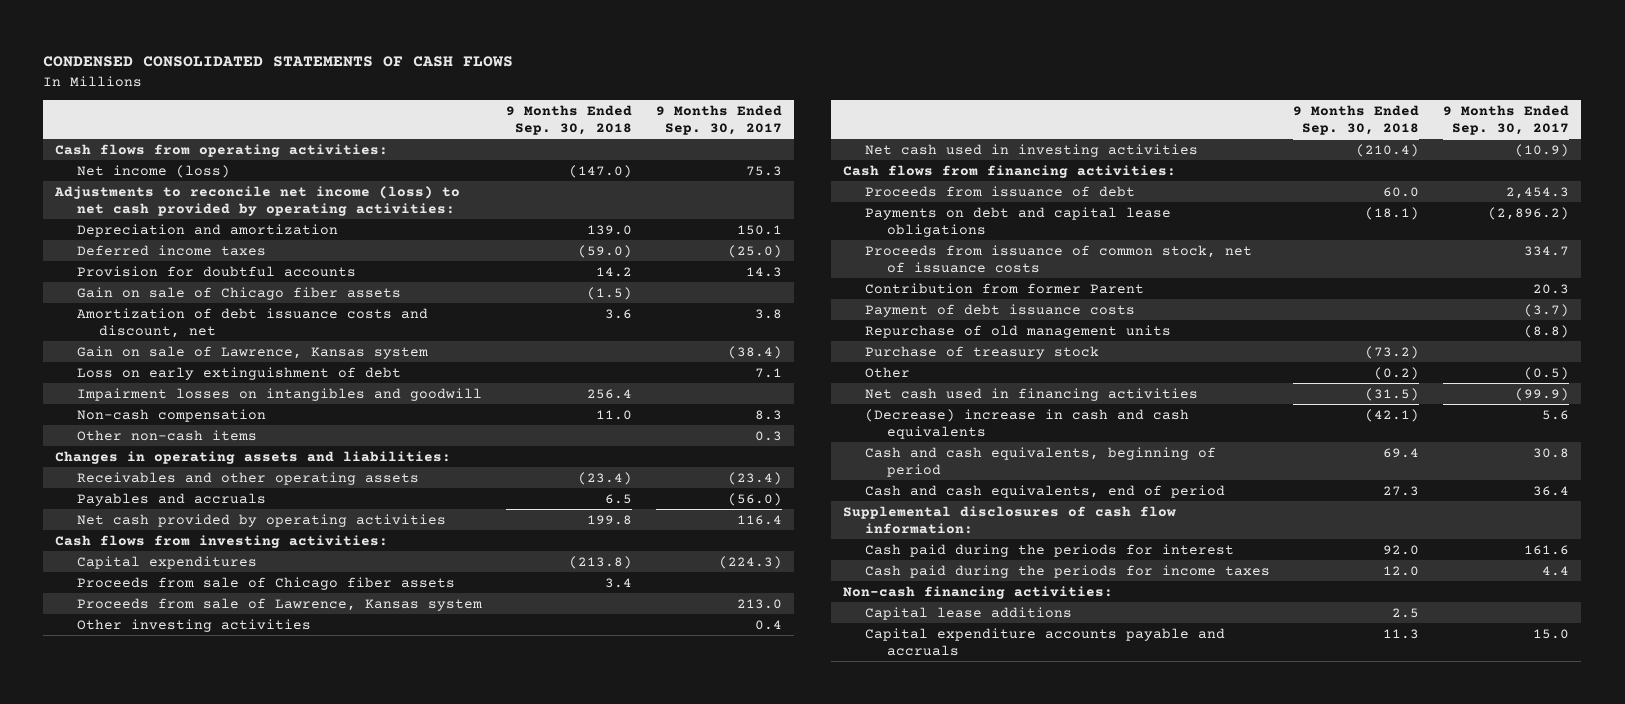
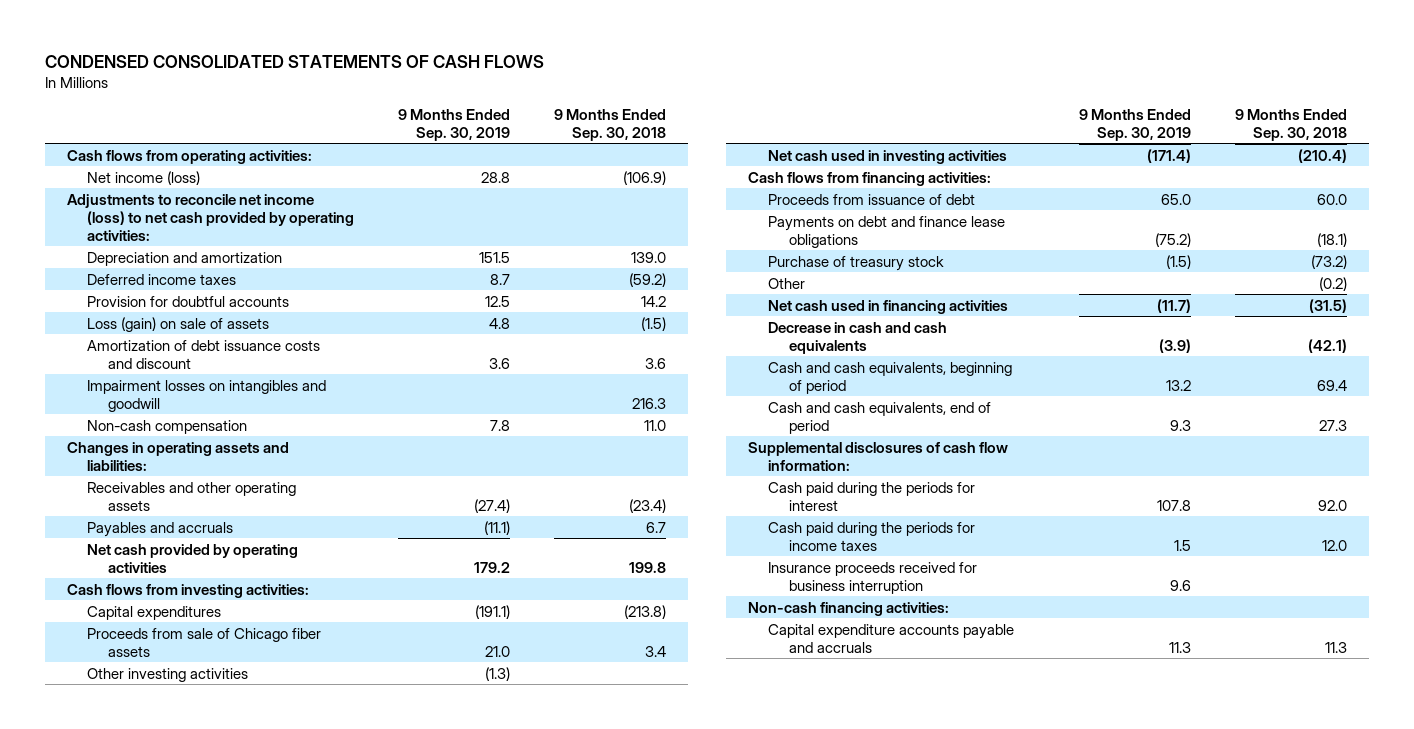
[656,104,783,135] 9 Months Ended Sep. 30, 2017 -> none
none -> [398,108,511,141] 9 Months Ended Sep. 30, 2019
[569,164,633,178] (147.0) -> [623,170,667,185] (106.9)
[578,244,633,258] (59.0) -> [629,272,667,287] (59.2)
[77,345,429,359] Gain on sale of Lawrence, Kansas system -> none
[77,366,402,380] Loss on early extinguishment of debt -> none
[77,286,402,300] Gain on sale of Chicago fiber assets -> [87,316,270,332] Loss (gain) on sale of assets
[77,307,429,338] Amortization of debt issuance costs and discount, net -> [87,339,321,369] Amortization of debt issuance costs and discount
[587,388,633,399] 256.4 -> [632,397,667,409] 216.3
[77,429,258,441] Other non-cash items -> none
[605,493,633,504] 6.5 -> [646,521,667,533] 6.7
[77,597,483,611] Proceeds from sale of Lawrence, Kansas system -> none
[864,244,1252,273] Proceeds from issuance of common stock, net of issuance costs -> none
[864,282,1144,294] Contribution from former Parent -> none
[864,303,1135,317] Payment of debt issuance costs -> none
[864,324,1171,338] Repurchase of old management units -> none
[864,206,1171,237] Payments on debt and capital lease obligations -> [768,215,1006,248] Payments on debt and finance lease obligations
[864,408,1189,439] (Decrease) increase in cash and cash equivalents -> [768,321,948,354] Decrease in cash and cash equivalents
none -> [768,561,978,594] Insurance proceeds received for business interruption
[864,606,1072,620] Capital lease additions -> none

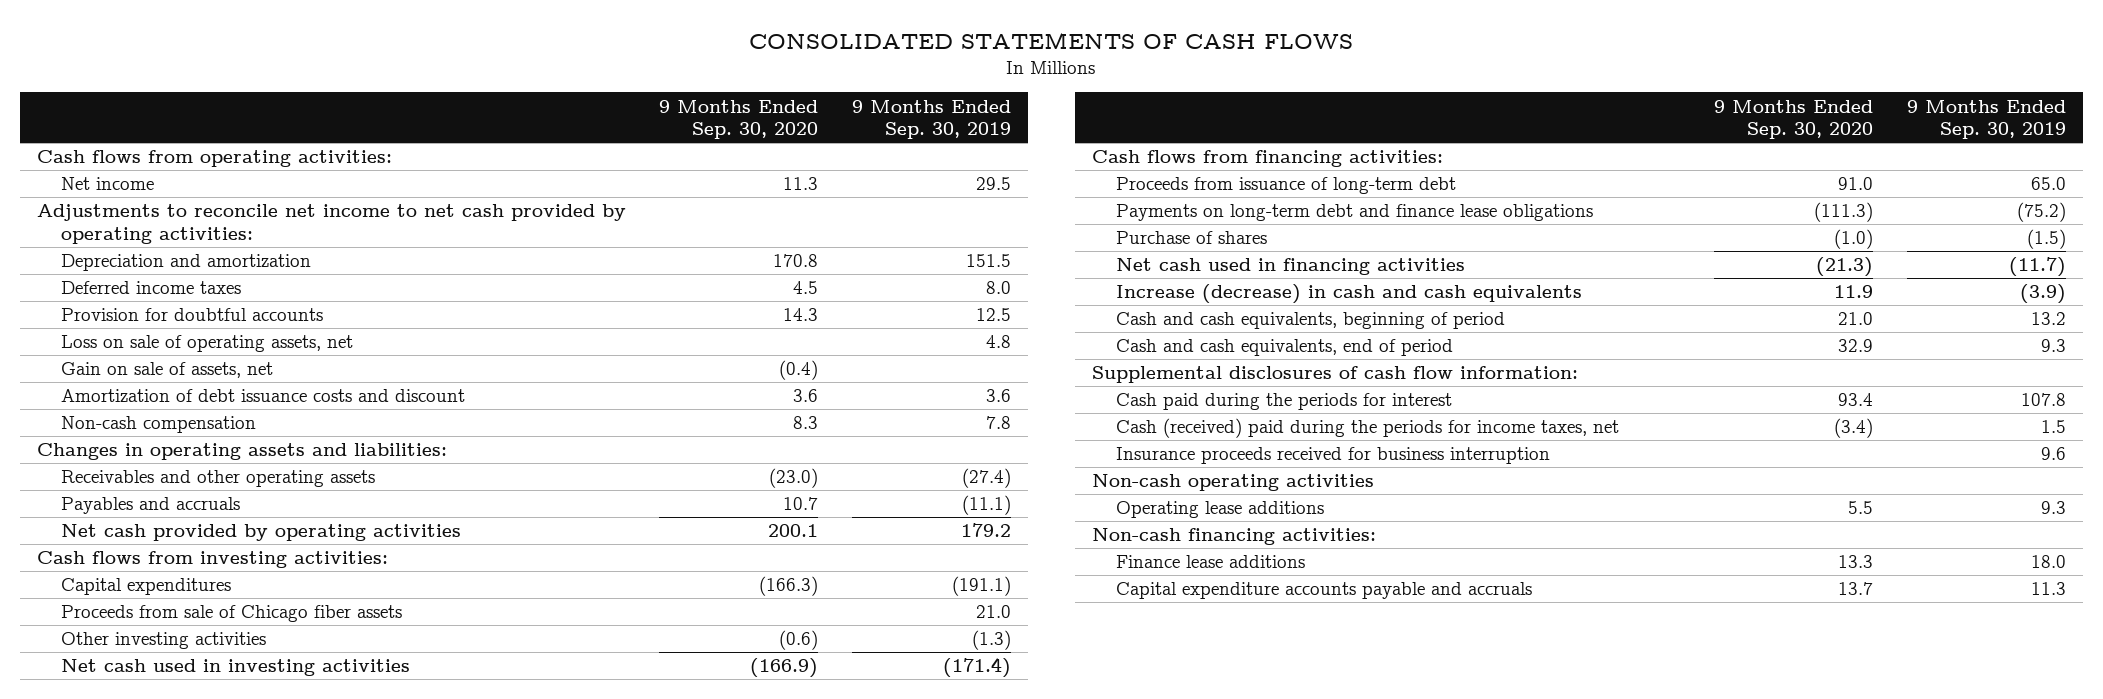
[44,54,544,68] CONDENSED CONSOLIDATED STATEMENTS OF CASH FLOWS -> [749,31,1354,49] CONSOLIDATED STATEMENTS OF CASH FLOWS
[554,108,667,141] 9 Months Ended Sep. 30, 2018 -> none
none -> [659,99,819,140] 9 Months Ended Sep. 30, 2020
[87,170,201,185] Net income (loss) -> [61,177,155,191] Net income
[481,171,511,183] 28.8 -> [976,177,1012,191] 29.5
[66,193,355,241] Adjustments to reconcile net income (loss) to net cash provided by operating activities: -> [36,204,626,244] Adjustments to reconcile net income to net cash provided by operating activities:
[490,273,511,285] 8.7 -> [986,281,1012,295] 8.0
[87,316,270,332] Loss (gain) on sale of assets -> [61,335,354,353] Loss on sale of operating assets, net
none -> [61,362,274,379] Gain on sale of assets, net
[87,379,327,412] Impairment losses on intangibles and goodwill -> none
[768,277,806,289] Other -> none
[768,193,976,205] Proceeds from issuance of debt -> [1116,177,1457,195] Proceeds from issuance of long-term debt
[768,215,1006,248] Payments on debt and finance lease obligations -> [1116,204,1594,222] Payments on long-term debt and finance lease obligations
[768,255,945,271] Purchase of treasury stock -> [1116,231,1268,245] Purchase of shares
[768,321,948,354] Decrease in cash and cash equivalents -> [1116,284,1583,305] Increase (decrease) in cash and cash equivalents
[768,521,976,551] Cash paid during the periods for income taxes -> [1116,418,1620,439] Cash (received) paid during the periods for income taxes, net
none -> [1091,474,1374,492] Non-cash operating activities
none -> [1116,501,1325,519] Operating lease additions
none -> [1116,555,1306,569] Finance lease additions

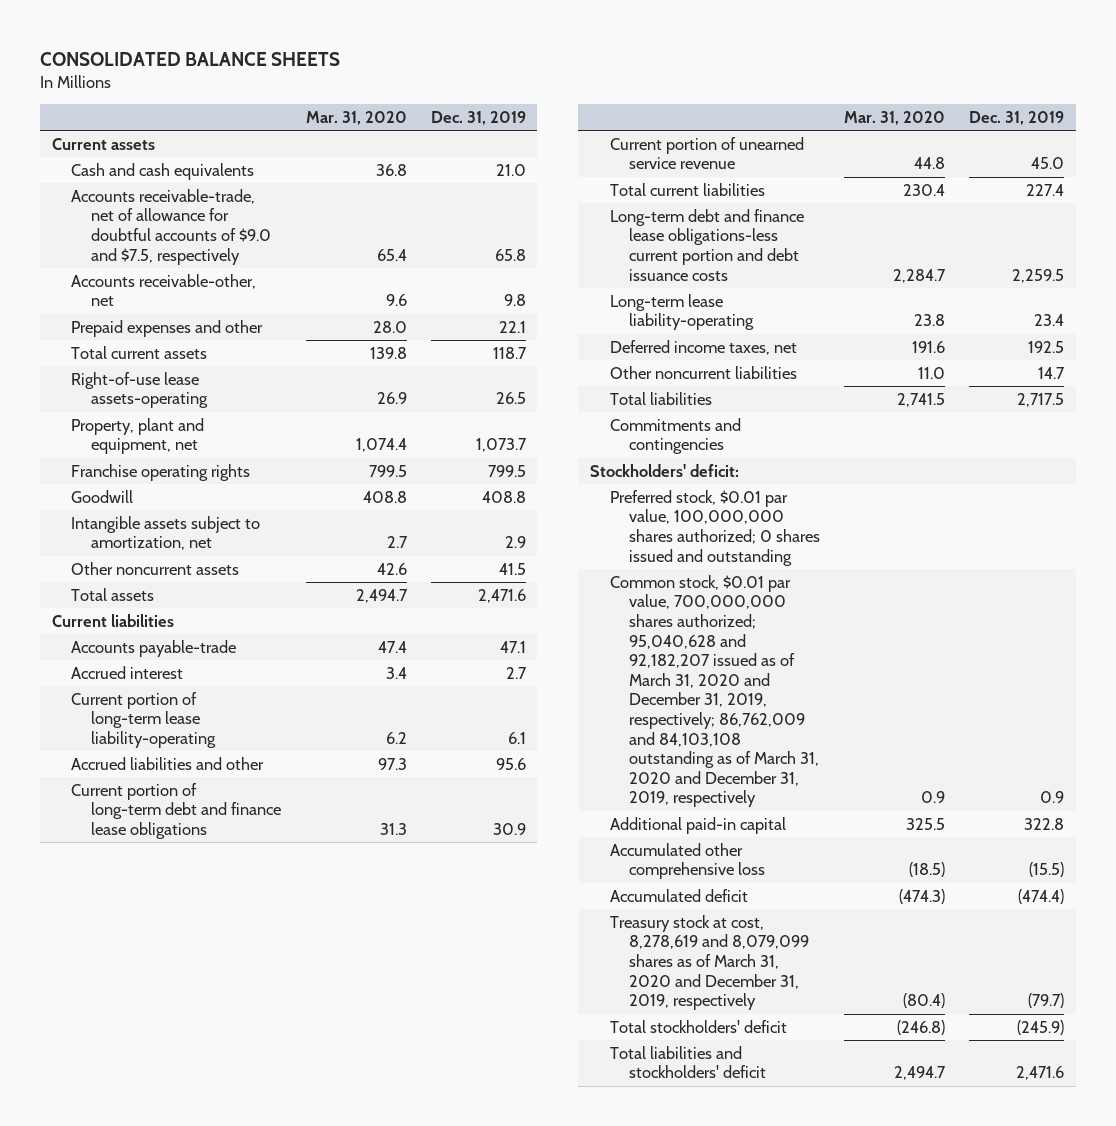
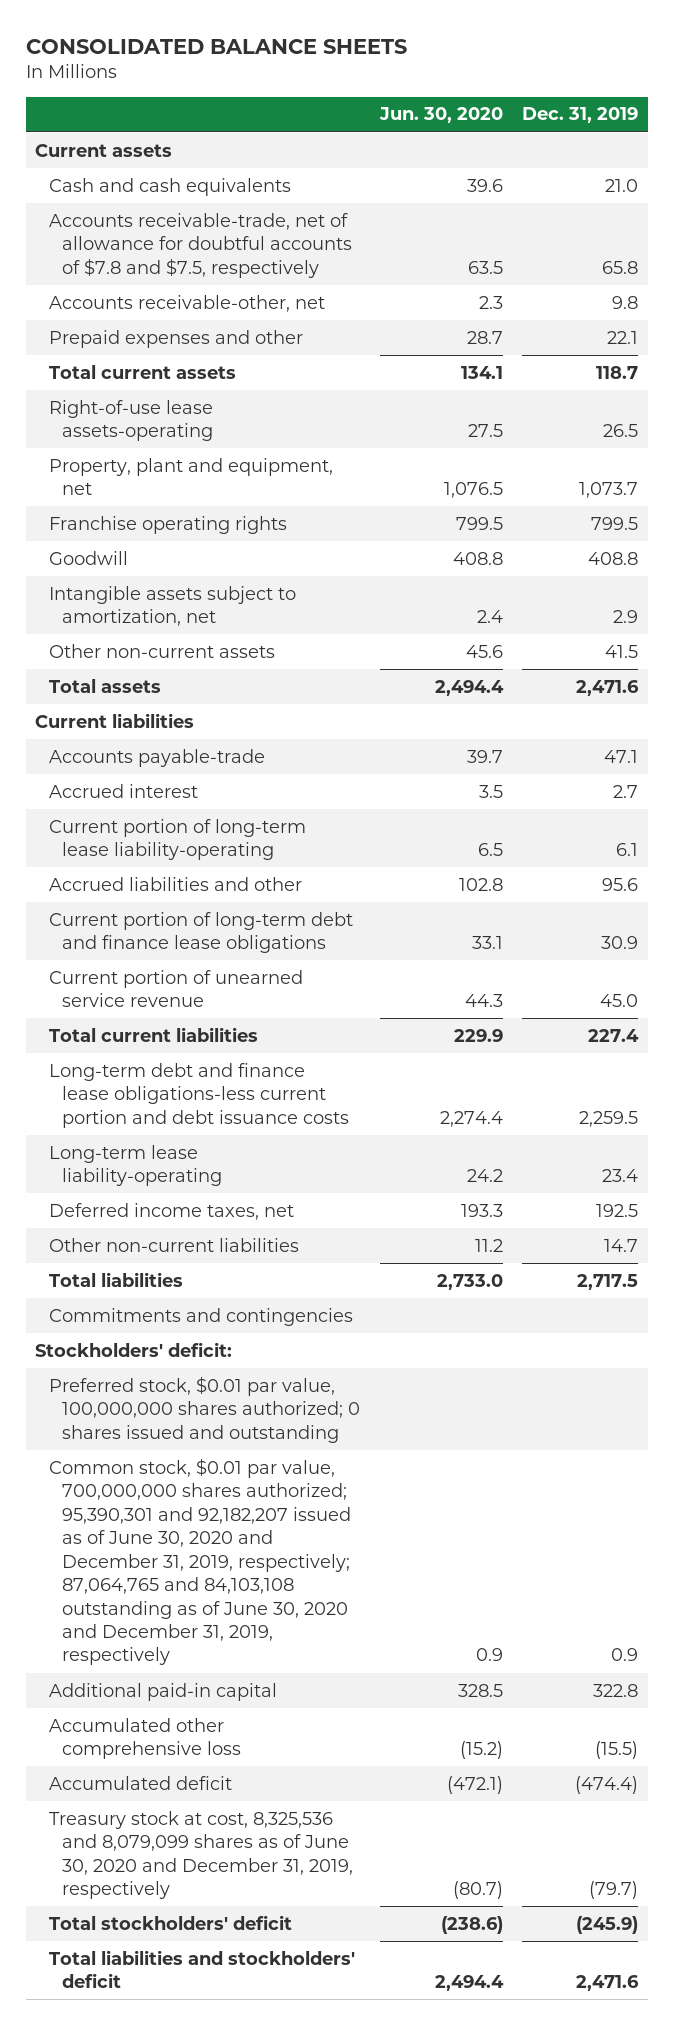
[305,110,407,125] Mar. 31, 2020 -> none
none -> [378,107,503,124] Jun. 30, 2020
[71,188,271,265] Accounts receivable-trade, net of allowance for doubtful accounts of $9.0 and $7.5, respectively -> [48,212,353,278] Accounts receivable-trade, net of allowance for doubtful accounts of $7.8 and $7.5, respectively
[71,561,240,575] Other noncurrent assets -> [48,643,275,658] Other non-current assets
[609,365,797,379] Other noncurrent liabilities -> [48,1237,299,1252] Other non-current liabilities
[609,574,819,808] Common stock, $0.01 par value, 700,000,000 shares authorized; 95,040,628 and 92,182,207 issued as of March 31, 2020 and December 31, 2019, respectively; 86,762,009 and 84,103,108 outstanding as of March 31, 2020 and December 31, 2019, respectively -> [48,1457,352,1666] Common stock, $0.01 par value, 700,000,000 shares authorized; 95,390,301 and 92,182,207 issued as of June 30, 2020 and December 31, 2019, respectively; 87,064,765 and 84,103,108 outstanding as of June 30, 2020 and December 31, 2019, respectively
[609,914,809,1011] Treasury stock at cost, 8,278,619 and 8,079,099 shares as of March 31, 2020 and December 31, 2019, respectively -> [48,1810,354,1900] Treasury stock at cost, 8,325,536 and 8,079,099 shares as of June 30, 2020 and December 31, 2019, respectively

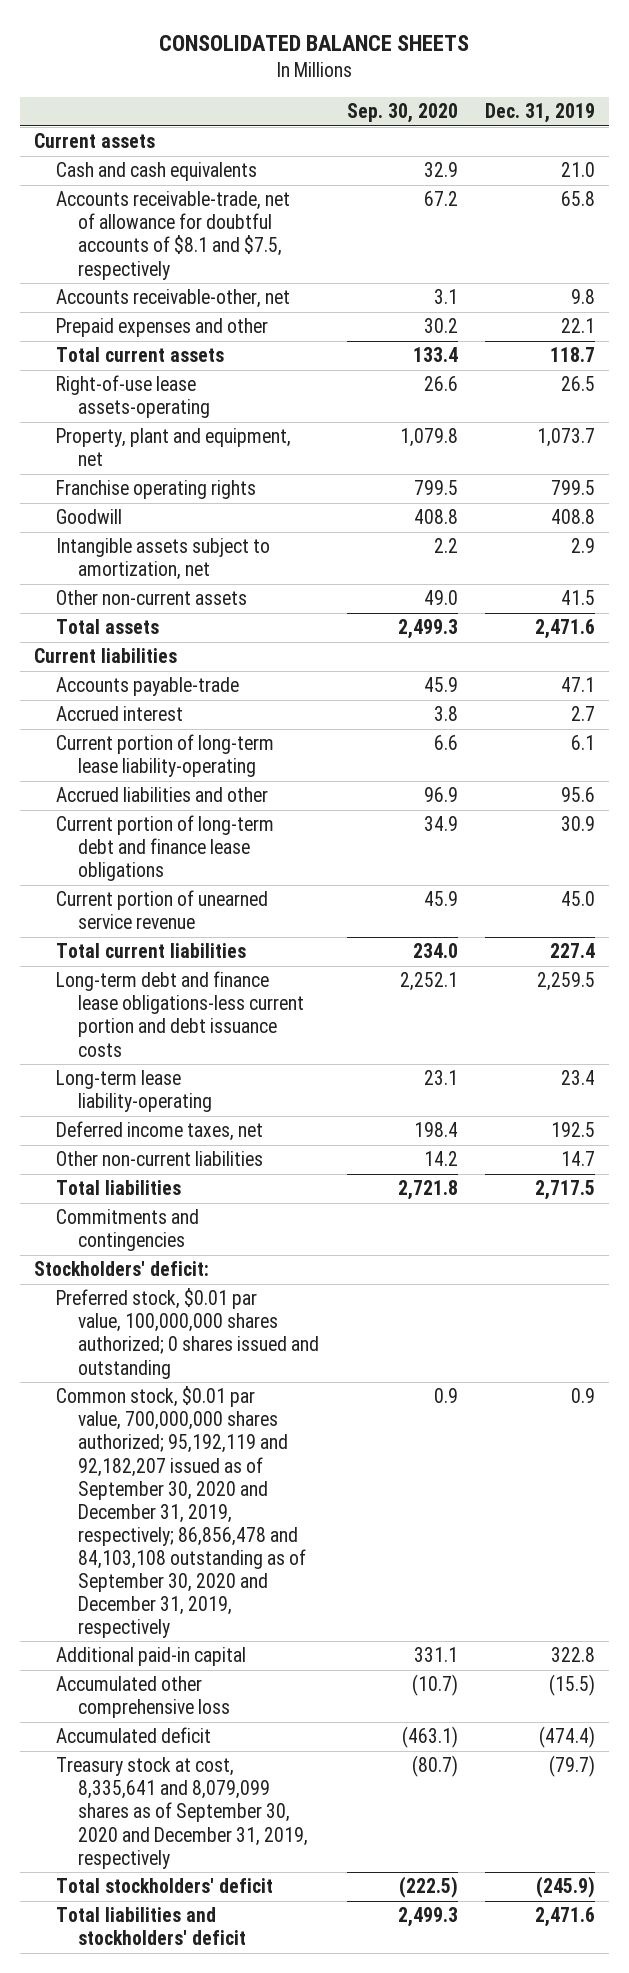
[378,107,503,124] Jun. 30, 2020 -> none
none -> [346,103,458,124] Sep. 30, 2020
[48,212,353,278] Accounts receivable-trade, net of allowance for doubtful accounts of $7.8 and $7.5, respectively -> [56,191,291,280] Accounts receivable-trade, net of allowance for doubtful accounts of $8.1 and $7.5, respectively
[48,1457,352,1666] Common stock, $0.01 par value, 700,000,000 shares authorized; 95,390,301 and 92,182,207 issued as of June 30, 2020 and December 31, 2019, respectively; 87,064,765 and 84,103,108 outstanding as of June 30, 2020 and December 31, 2019, respectively -> [56,1386,307,1638] Common stock, $0.01 par value, 700,000,000 shares authorized; 95,192,119 and 92,182,207 issued as of September 30, 2020 and December 31, 2019, respectively; 86,856,478 and 84,103,108 outstanding as of September 30, 2020 and December 31, 2019, respectively
[48,1810,354,1900] Treasury stock at cost, 8,325,536 and 8,079,099 shares as of June 30, 2020 and December 31, 2019, respectively -> [56,1757,309,1869] Treasury stock at cost, 8,335,641 and 8,079,099 shares as of September 30, 2020 and December 31, 2019, respectively

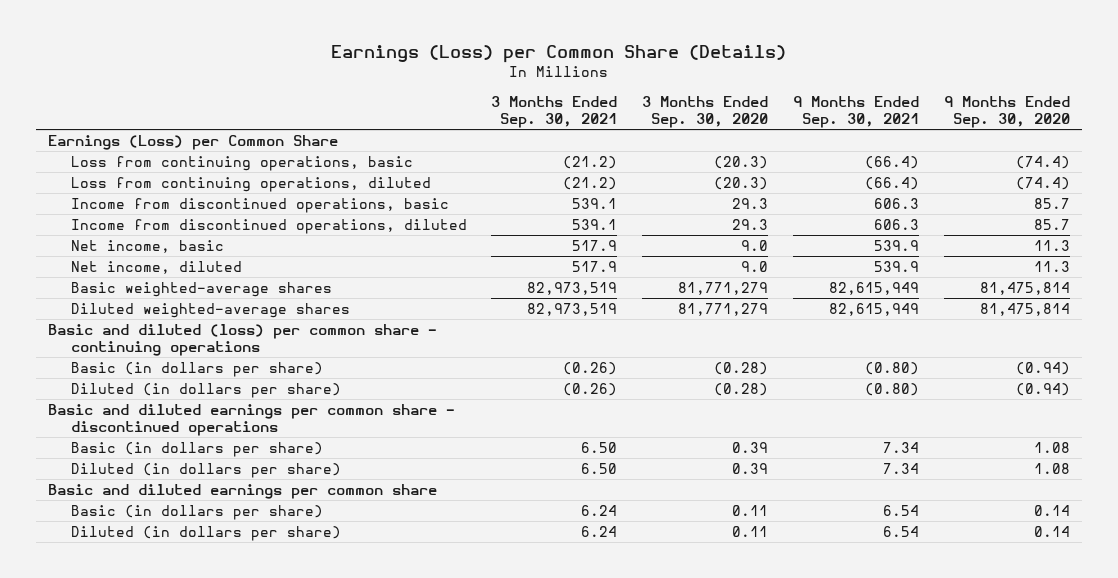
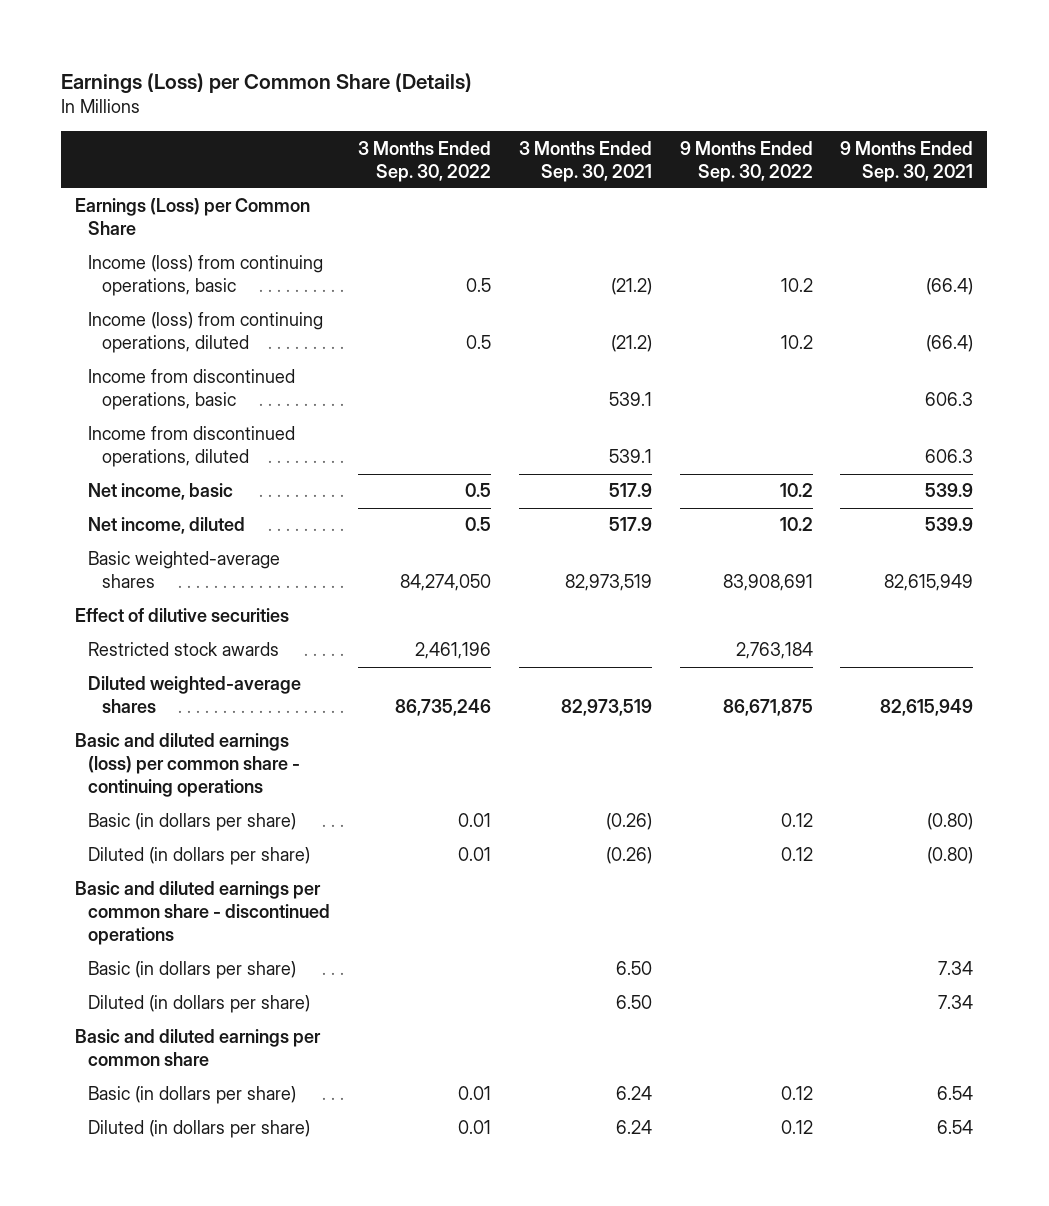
[642,96,769,129] 3 Months Ended Sep. 30, 2020 -> none
[943,96,1070,129] 9 Months Ended Sep. 30, 2020 -> none
none -> [358,140,492,182] 3 Months Ended Sep. 30, 2022
none -> [679,140,813,182] 9 Months Ended Sep. 30, 2022
[70,155,413,171] Loss from continuing operations, basic -> [88,255,324,297] Income (loss) from continuing operations, basic
[70,176,431,192] Loss from continuing operations, diluted -> [88,312,324,354] Income (loss) from continuing operations, diluted
none -> [75,608,290,623] Effect of dilutive securities
none -> [88,642,280,657] Restricted stock awards
[48,323,438,357] Basic and diluted (loss) per common share - continuing operations -> [75,733,301,798] Basic and diluted earnings (loss) per common share - continuing operations

